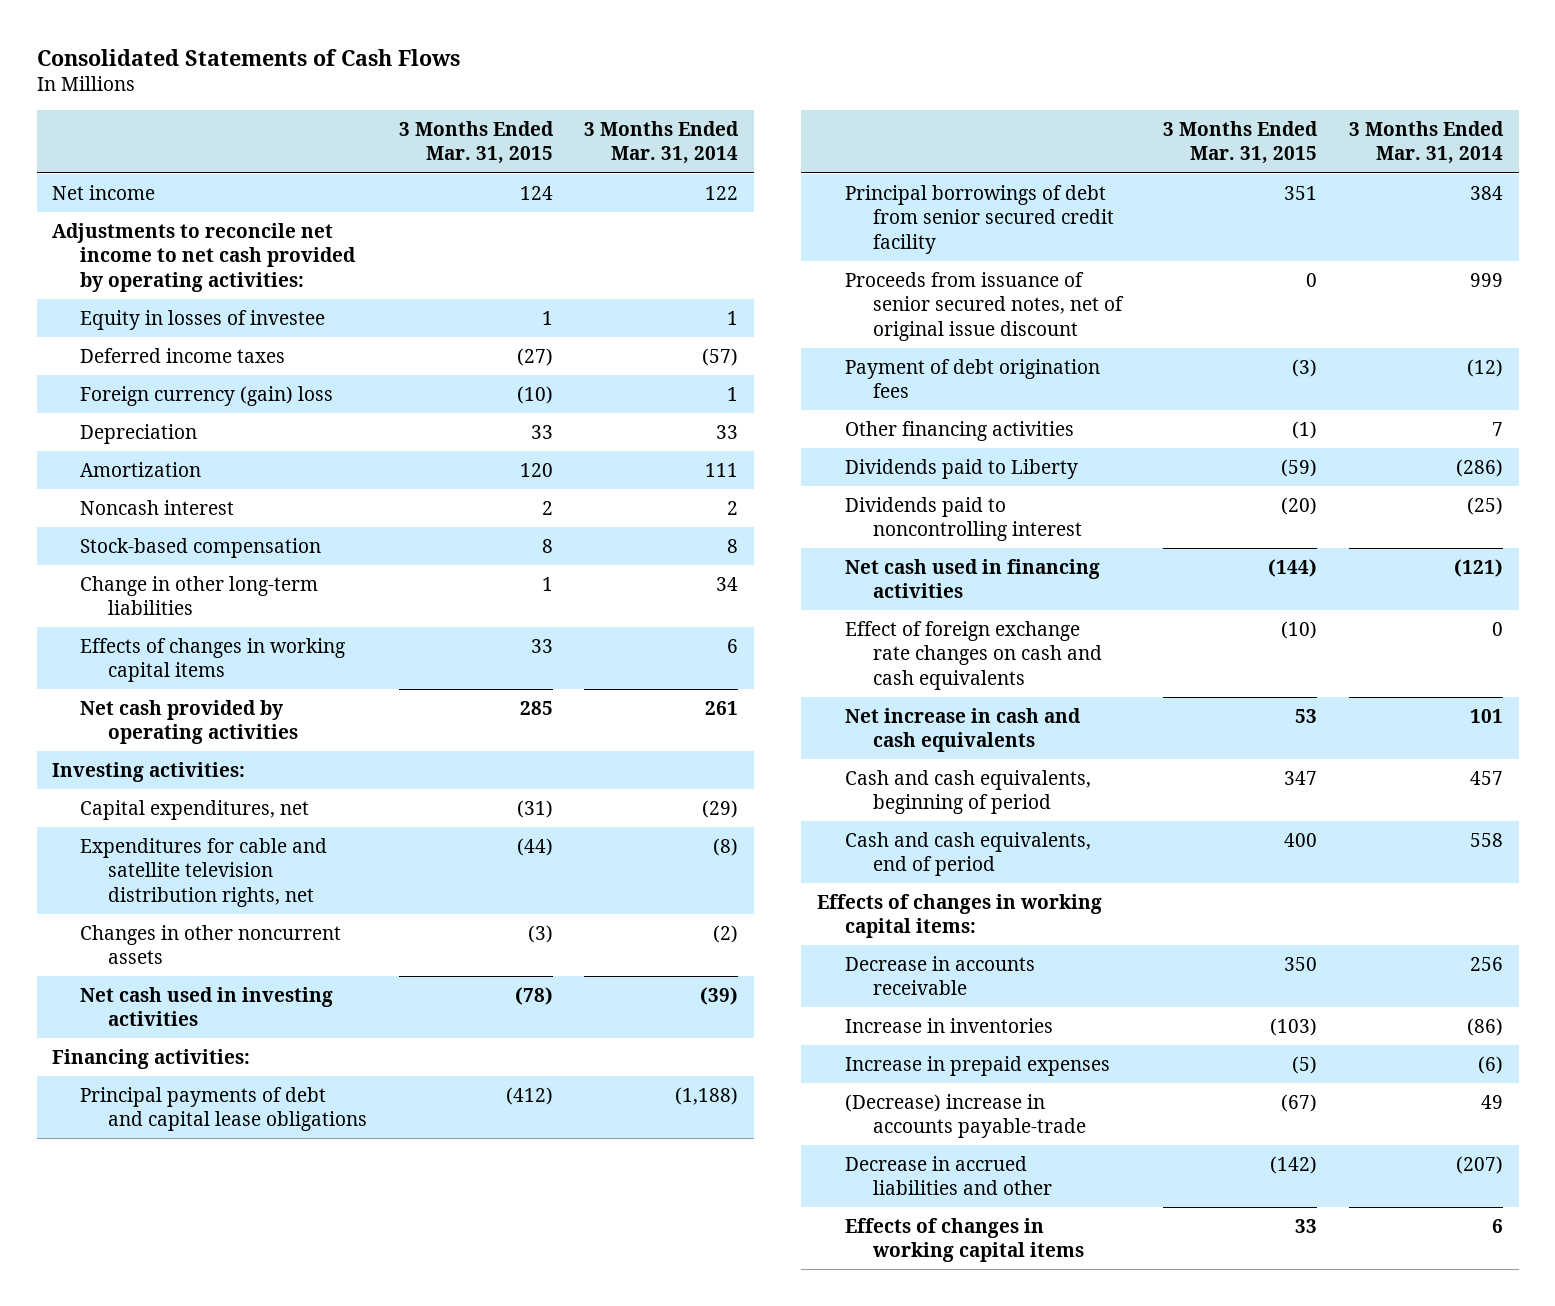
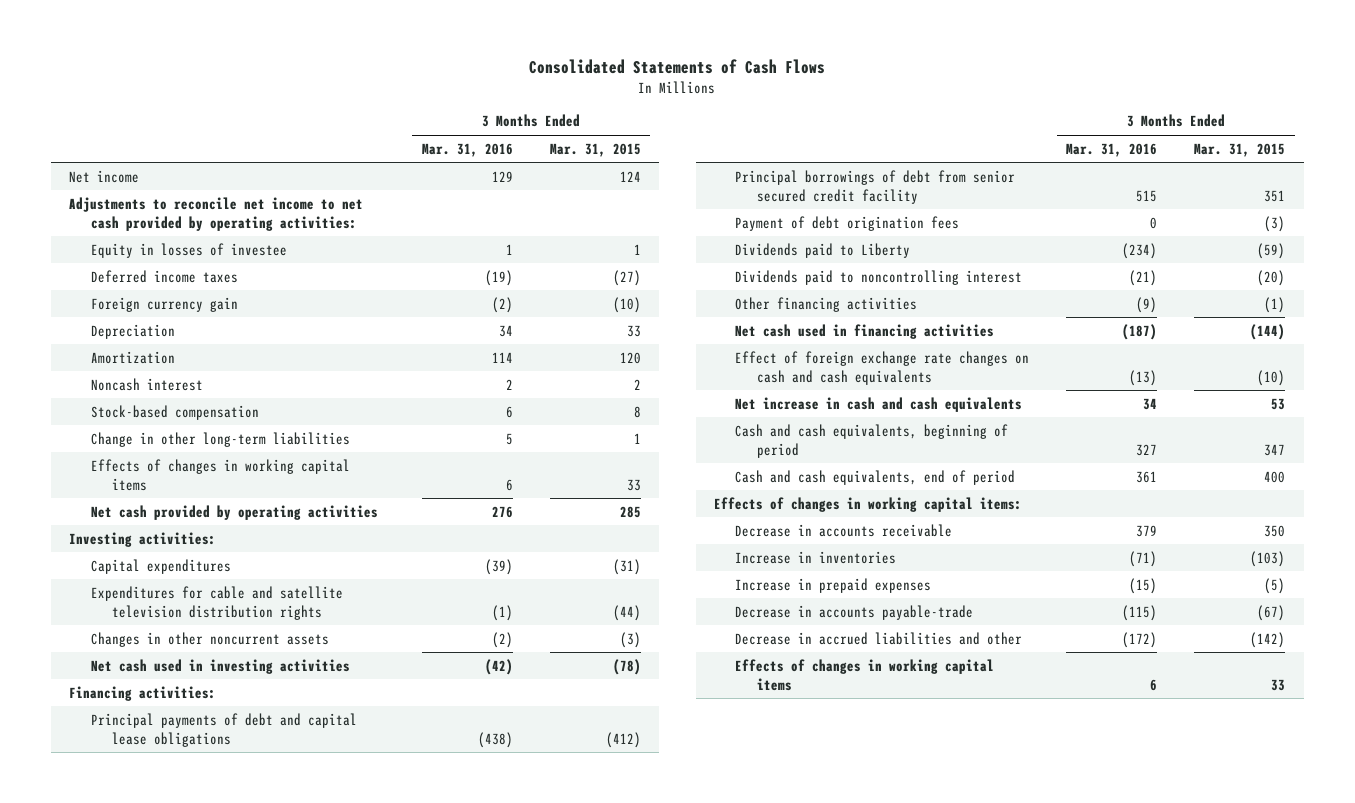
[584,120,740,165] 3 Months Ended Mar. 31, 2014 -> none
none -> [421,142,513,157] Mar. 31, 2016
[80,385,334,406] Foreign currency (gain) loss -> [90,296,238,312] Foreign currency gain
[80,799,310,820] Capital expenditures, net -> [90,558,231,574] Capital expenditures
[80,837,328,907] Expenditures for cable and satellite television distribution rights, net -> [90,585,343,620] Expenditures for cable and satellite television distribution rights
[844,271,1124,341] Proceeds from issuance of senior secured notes, net of original issue discount -> none
[844,420,1074,441] Other financing activities -> [735,296,918,312] Other financing activities
[844,1093,1086,1139] (Decrease) increase in accounts payable-trade -> [735,604,974,620] Decrease in accounts payable-trade

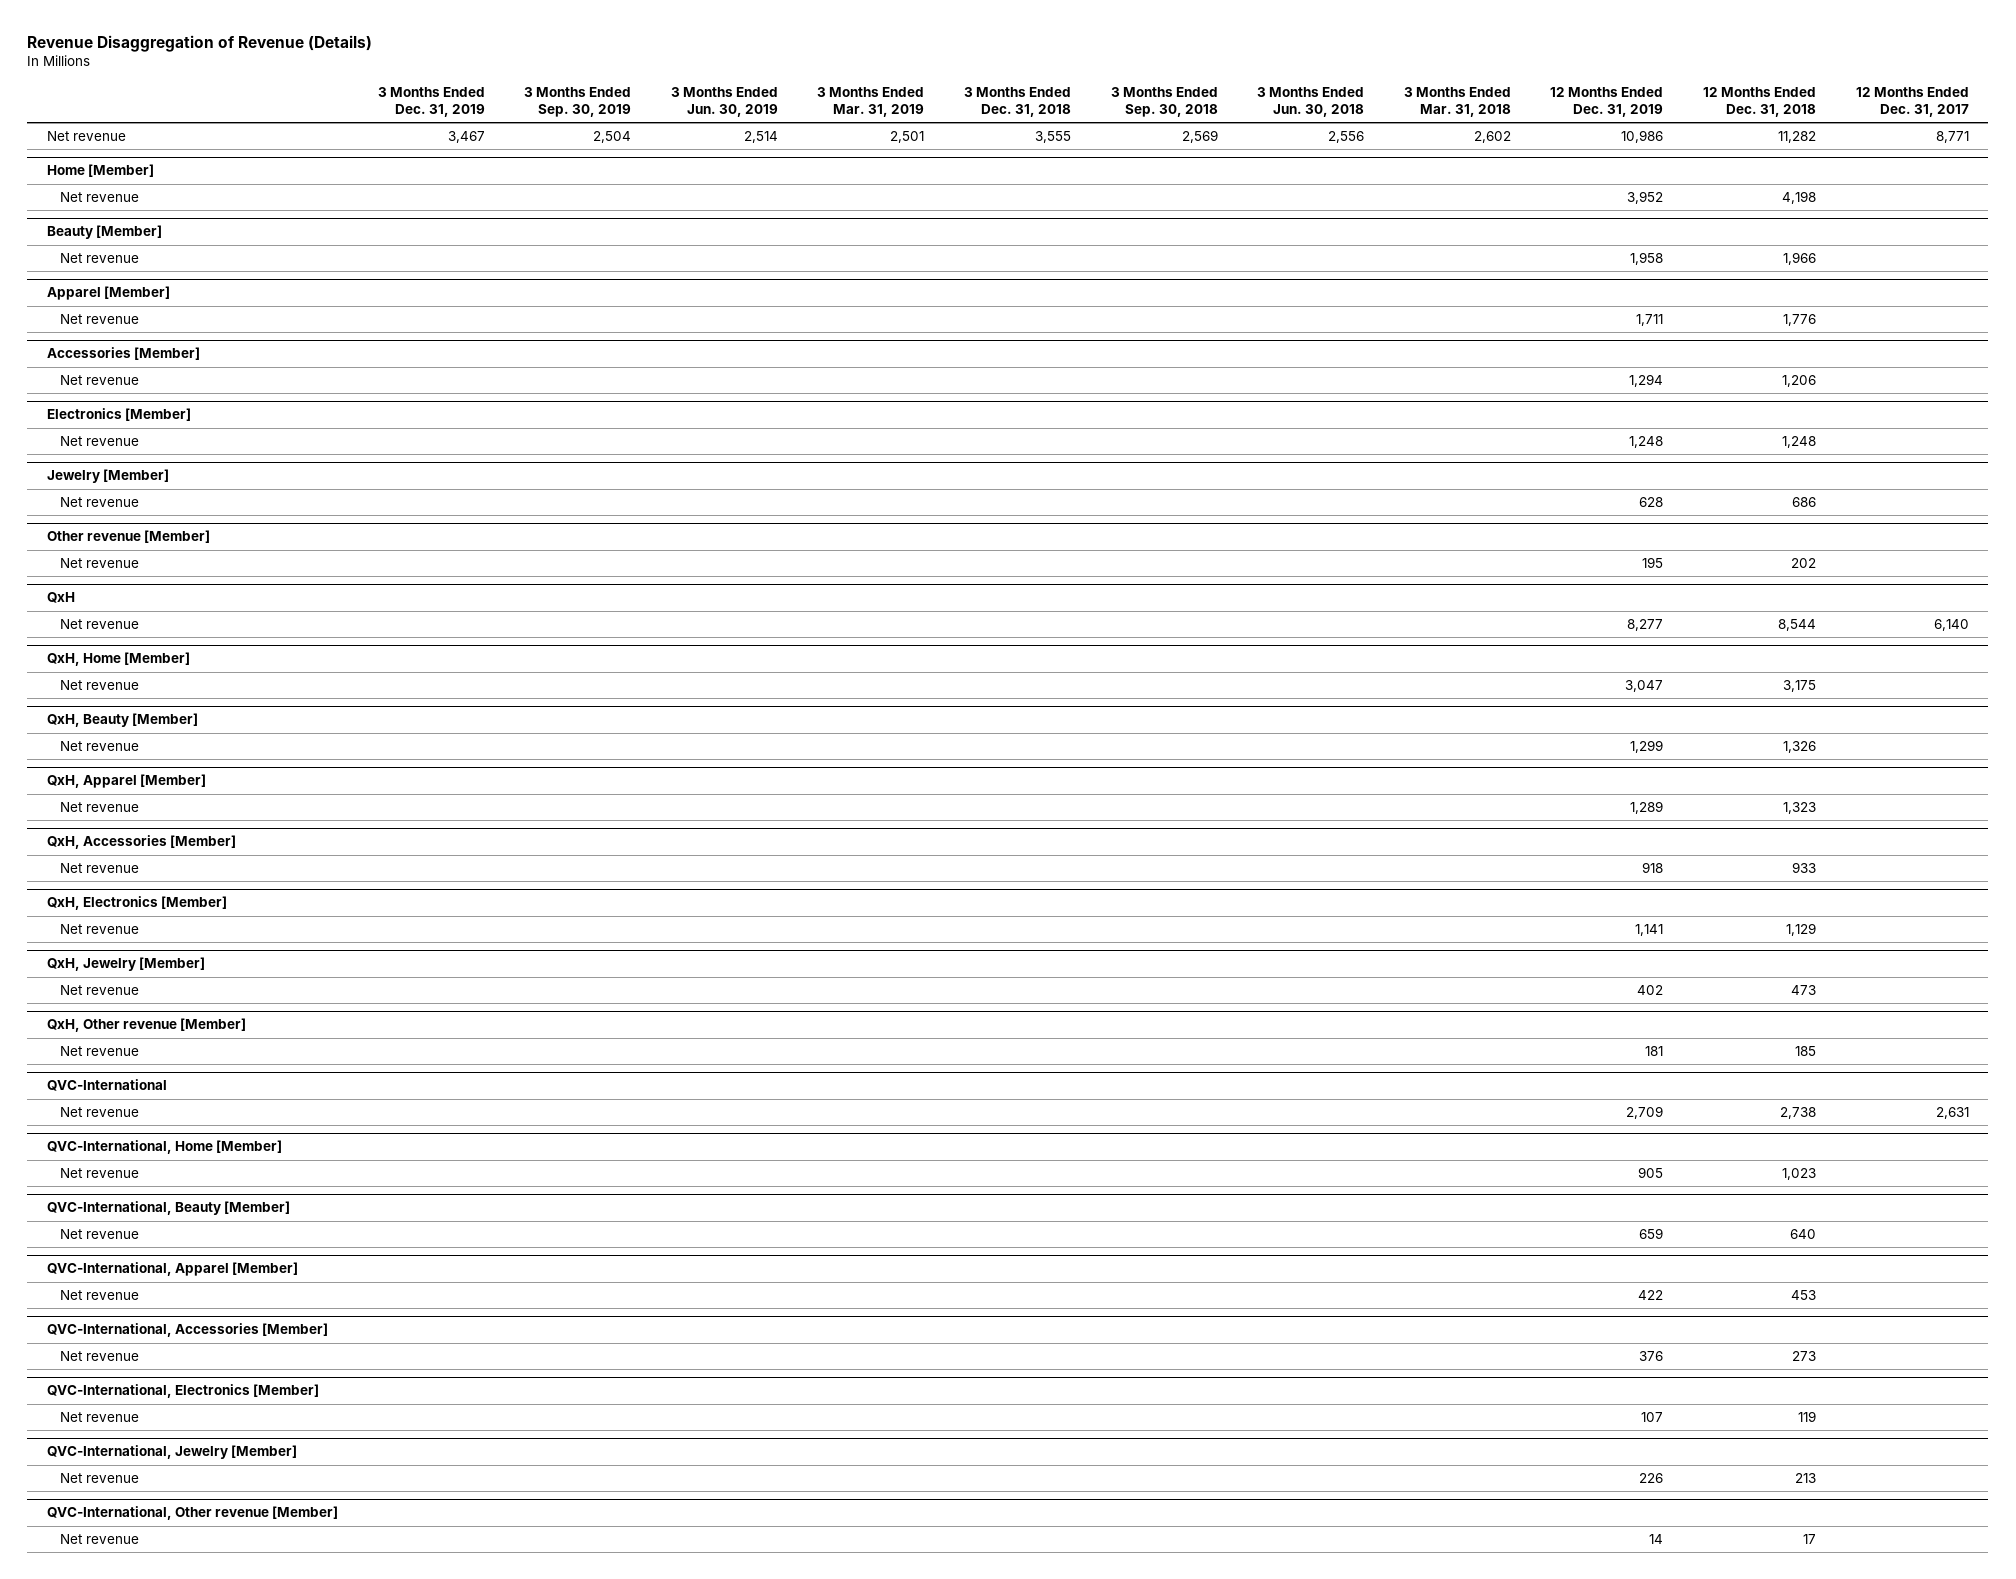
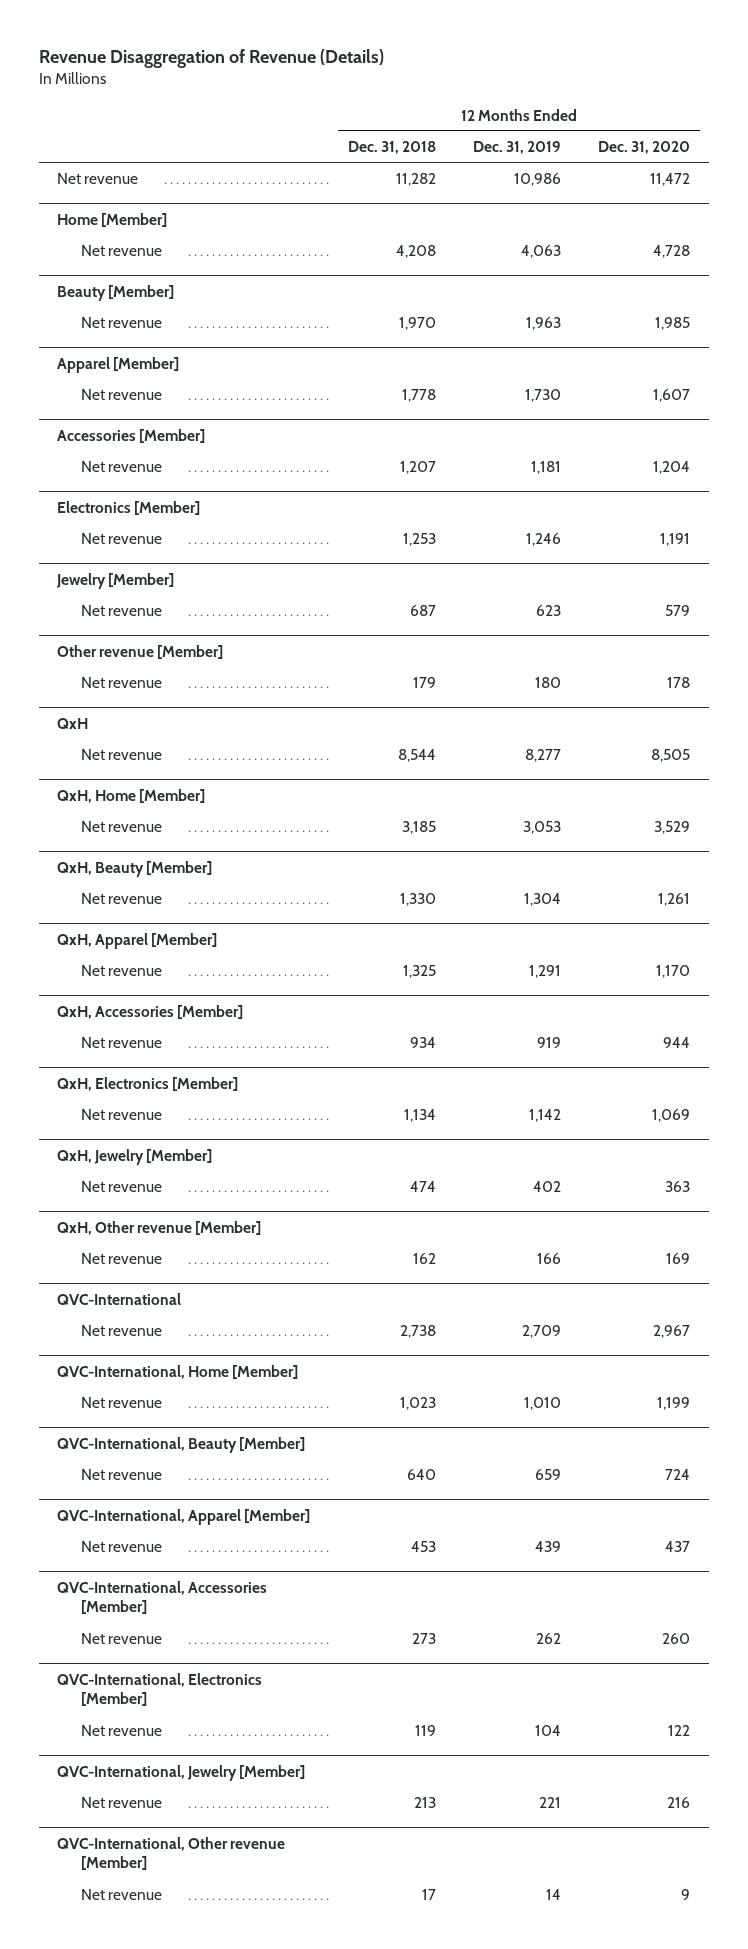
[377,87,485,118] 3 Months Ended Dec. 31, 2019 -> none
[524,87,632,118] 3 Months Ended Sep. 30, 2019 -> none
[670,87,778,118] 3 Months Ended Jun. 30, 2019 -> none
[817,87,925,118] 3 Months Ended Mar. 31, 2019 -> none
[964,87,1072,118] 3 Months Ended Dec. 31, 2018 -> none
[1110,87,1218,118] 3 Months Ended Sep. 30, 2018 -> none
[1257,87,1365,118] 3 Months Ended Jun. 30, 2018 -> none
[1403,87,1511,118] 3 Months Ended Mar. 31, 2018 -> none
[1855,87,1969,118] 12 Months Ended Dec. 31, 2017 -> none
none -> [598,140,691,154] Dec. 31, 2020
[1627,191,1664,205] 3,952 -> [521,245,562,259] 4,063
[1781,191,1816,205] 4,198 -> [395,245,436,259] 4,208
[1630,252,1664,266] 1,958 -> [526,317,562,331] 1,963
[1782,252,1816,266] 1,966 -> [398,317,436,331] 1,970
[1636,314,1664,327] 1,711 -> [525,389,562,403] 1,730
[1782,314,1816,327] 1,776 -> [401,389,436,403] 1,778
[1629,374,1664,388] 1,294 -> [531,461,562,475] 1,181
[1781,375,1816,388] 1,206 -> [399,461,436,475] 1,207
[1629,436,1664,449] 1,248 -> [526,533,562,547] 1,246
[1781,436,1816,449] 1,248 -> [402,533,436,547] 1,253
[1639,497,1664,508] 628 -> [536,605,562,617] 623
[1791,497,1816,508] 686 -> [409,605,436,617] 687
[1642,557,1664,569] 195 -> [535,677,562,689] 180
[1790,558,1816,569] 202 -> [412,677,436,689] 179
[1625,680,1664,693] 3,047 -> [523,821,562,835] 3,053
[1782,680,1816,693] 3,175 -> [401,821,436,835] 3,185
[1630,740,1664,754] 1,299 -> [524,893,562,907] 1,304
[1782,741,1816,754] 1,326 -> [399,893,436,907] 1,330
[1630,801,1664,815] 1,289 -> [529,965,562,979] 1,291
[1782,802,1816,815] 1,323 -> [402,965,436,979] 1,325
[1642,862,1664,874] 918 -> [537,1037,562,1049] 919
[1791,862,1816,874] 933 -> [409,1037,436,1049] 934
[1635,924,1664,937] 1,141 -> [529,1109,562,1123] 1,142
[1785,923,1816,937] 1,129 -> [403,1109,436,1123] 1,134
[1790,985,1816,996] 473 -> [409,1181,436,1193] 474
[1645,1046,1664,1057] 181 -> [537,1253,562,1265] 166
[1794,1046,1816,1057] 185 -> [412,1253,436,1265] 162
[1638,1167,1664,1179] 905 -> [524,1397,562,1411] 1,010
[1638,1290,1664,1301] 422 -> [535,1541,562,1553] 439
[1639,1351,1664,1362] 376 -> [536,1633,562,1645] 262
[1641,1412,1664,1423] 107 -> [535,1725,562,1737] 104
[1639,1473,1664,1484] 226 -> [539,1797,562,1809] 221

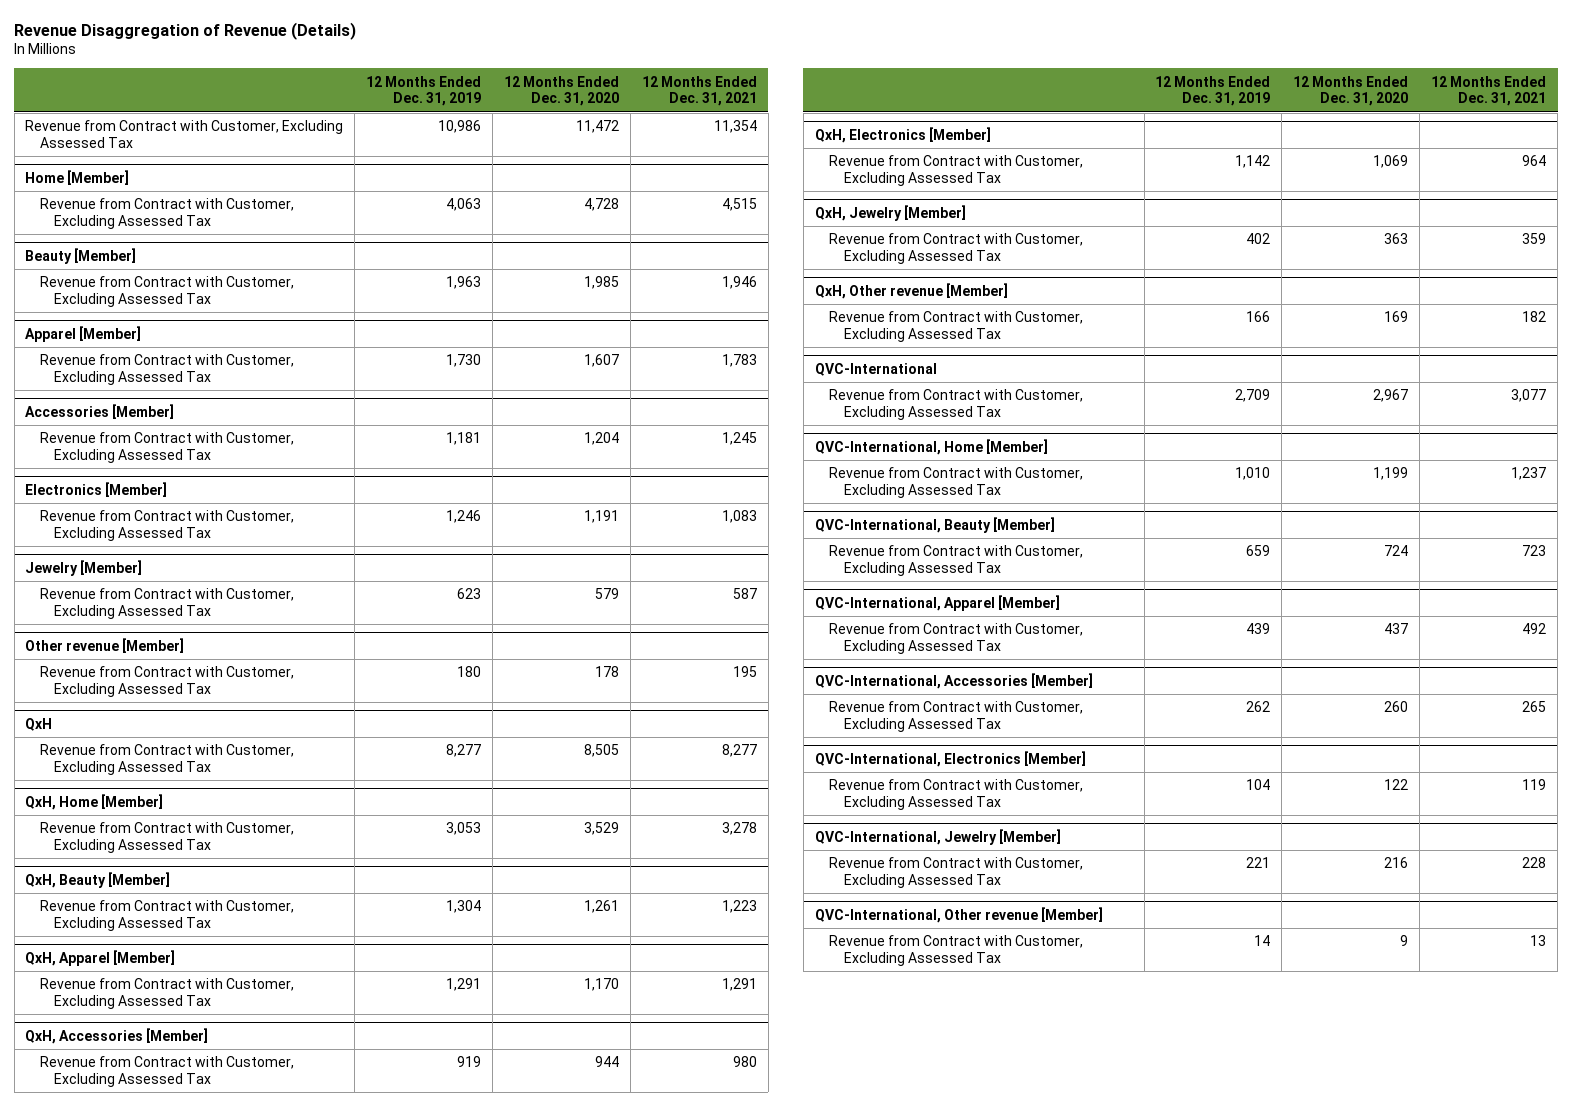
[347,140,436,154] Dec. 31, 2018 -> none
none -> [641,75,757,107] 12 Months Ended Dec. 31, 2021
[57,173,139,185] Net revenue -> [25,120,344,148] Revenue from Contract with Customer, Excluding Assessed Tax
[80,245,162,257] Net revenue -> [39,198,294,229] Revenue from Contract with Customer, Excluding Assessed Tax
[80,317,162,329] Net revenue -> [39,276,294,307] Revenue from Contract with Customer, Excluding Assessed Tax
[80,389,162,401] Net revenue -> [39,354,294,385] Revenue from Contract with Customer, Excluding Assessed Tax
[80,461,162,473] Net revenue -> [39,432,294,463] Revenue from Contract with Customer, Excluding Assessed Tax
[80,533,162,545] Net revenue -> [39,510,294,541] Revenue from Contract with Customer, Excluding Assessed Tax
[80,605,162,617] Net revenue -> [39,588,294,619] Revenue from Contract with Customer, Excluding Assessed Tax
[80,677,162,689] Net revenue -> [39,666,294,697] Revenue from Contract with Customer, Excluding Assessed Tax
[80,749,162,761] Net revenue -> [39,744,294,775] Revenue from Contract with Customer, Excluding Assessed Tax
[80,821,162,833] Net revenue -> [39,822,294,853] Revenue from Contract with Customer, Excluding Assessed Tax
[80,893,162,905] Net revenue -> [39,900,294,931] Revenue from Contract with Customer, Excluding Assessed Tax
[80,965,162,977] Net revenue -> [39,978,294,1009] Revenue from Contract with Customer, Excluding Assessed Tax
[80,1037,162,1049] Net revenue -> [39,1056,294,1087] Revenue from Contract with Customer, Excluding Assessed Tax
[80,1109,162,1121] Net revenue -> [829,155,1084,186] Revenue from Contract with Customer, Excluding Assessed Tax
[80,1181,162,1193] Net revenue -> [829,233,1084,264] Revenue from Contract with Customer, Excluding Assessed Tax
[80,1253,162,1265] Net revenue -> [829,311,1084,342] Revenue from Contract with Customer, Excluding Assessed Tax
[80,1325,162,1337] Net revenue -> [829,389,1084,420] Revenue from Contract with Customer, Excluding Assessed Tax
[80,1397,162,1409] Net revenue -> [829,467,1084,498] Revenue from Contract with Customer, Excluding Assessed Tax
[80,1469,162,1481] Net revenue -> [829,545,1084,576] Revenue from Contract with Customer, Excluding Assessed Tax
[80,1541,162,1553] Net revenue -> [829,623,1084,654] Revenue from Contract with Customer, Excluding Assessed Tax
[80,1633,162,1645] Net revenue -> [829,701,1084,732] Revenue from Contract with Customer, Excluding Assessed Tax
[80,1725,162,1737] Net revenue -> [829,779,1084,810] Revenue from Contract with Customer, Excluding Assessed Tax
[80,1797,162,1809] Net revenue -> [829,857,1084,888] Revenue from Contract with Customer, Excluding Assessed Tax
[80,1889,162,1901] Net revenue -> [829,935,1084,966] Revenue from Contract with Customer, Excluding Assessed Tax

